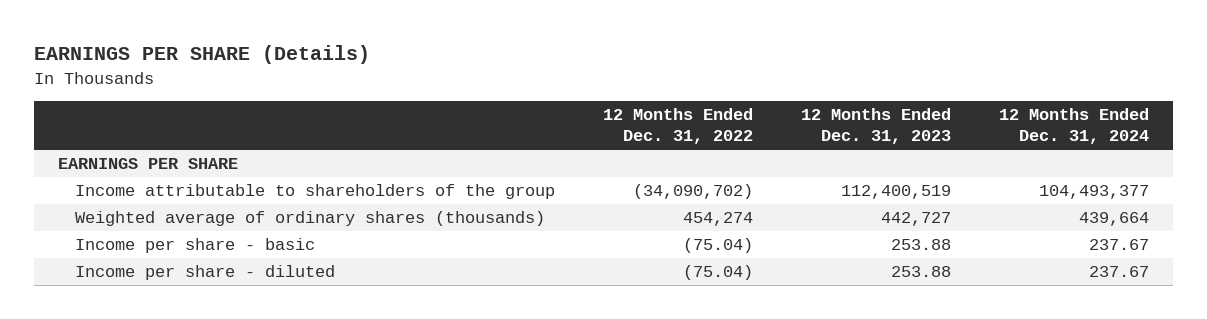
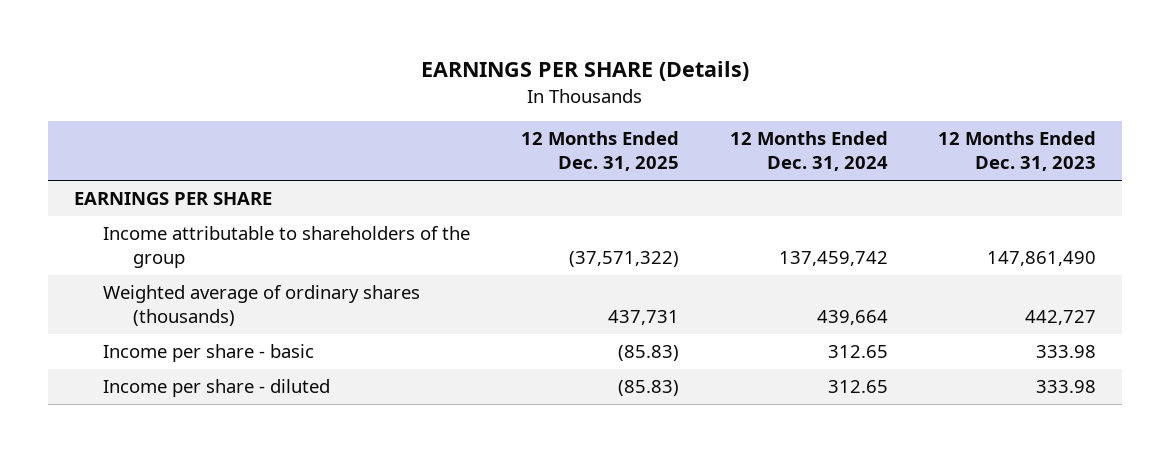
[603,108,754,145] 12 Months Ended Dec. 31, 2022 -> none
none -> [521,131,680,172] 12 Months Ended Dec. 31, 2025
[841,185,952,200] 112,400,519 -> [987,251,1097,267] 147,861,490
[1039,185,1150,200] 104,493,377 -> [778,251,888,267] 137,459,742
[891,239,952,251] 253.88 -> [1036,345,1097,359] 333.98
[1089,239,1150,251] 237.67 -> [827,345,888,359] 312.65
[891,266,952,278] 253.88 -> [1036,380,1097,394] 333.98
[1089,266,1150,278] 237.67 -> [827,380,888,394] 312.65

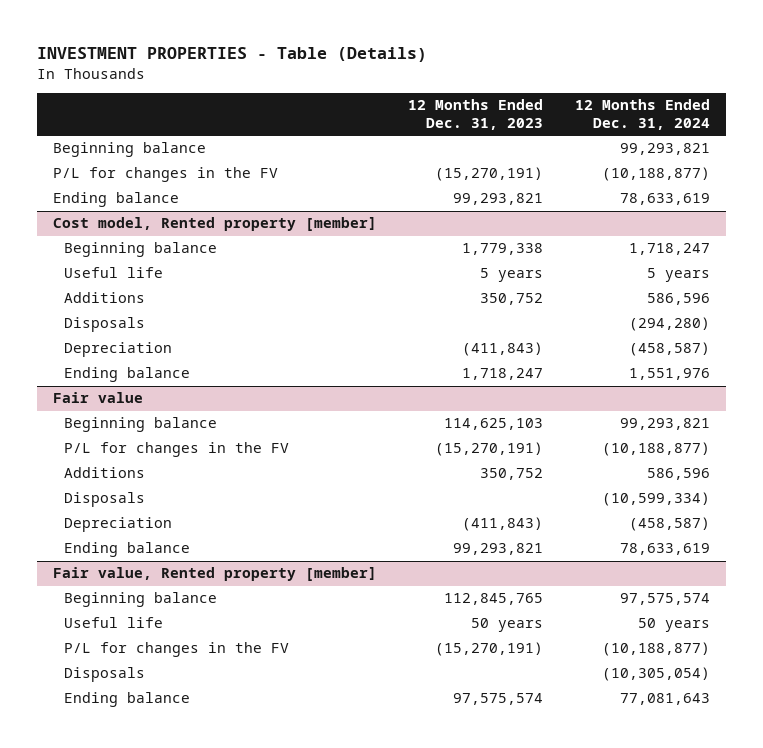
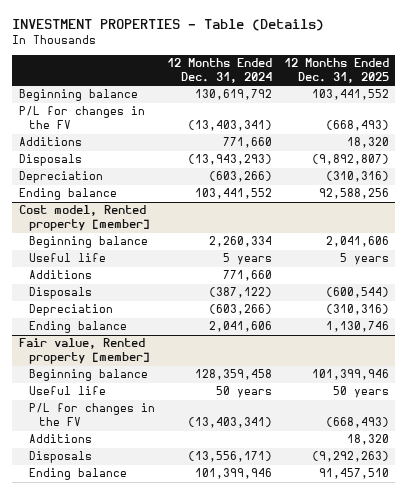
[408,99,544,131] 12 Months Ended Dec. 31, 2023 -> none
none -> [284,58,390,84] 12 Months Ended Dec. 31, 2025
[620,143,711,156] 99,293,821 -> [195,89,273,101] 130,619,792
[602,167,711,182] (10,188,877) -> [188,120,273,132] (13,403,341)
none -> [18,137,82,147] Additions
none -> [18,154,82,167] Disposals
none -> [18,171,103,184] Depreciation
[620,193,711,206] 78,633,619 -> [195,188,273,200] 103,441,552
[629,243,711,256] 1,718,247 -> [209,236,273,248] 2,260,334
[52,392,143,404] Fair value -> none
[64,417,218,433] Beginning balance -> none
[64,442,290,458] P/L for changes in the FV -> none
[64,467,146,479] Additions -> none
[64,492,146,508] Disposals -> none
[64,517,173,533] Depreciation -> none
[64,542,191,558] Ending balance -> none
[647,293,711,306] 586,596 -> [223,270,273,282] 771,660
[629,317,711,332] (294,280) -> [209,287,273,299] (387,122)
[629,342,711,357] (458,587) -> [209,304,273,316] (603,266)
[629,368,711,381] 1,551,976 -> [209,321,273,333] 2,041,606
[620,593,711,606] 97,575,574 -> [195,369,273,381] 128,359,458
[602,642,711,657] (10,188,877) -> [188,417,273,429] (13,403,341)
none -> [28,434,92,444] Additions
[602,667,711,682] (10,305,054) -> [188,451,273,463] (13,556,171)
[620,693,711,706] 77,081,643 -> [195,468,273,480] 101,399,946

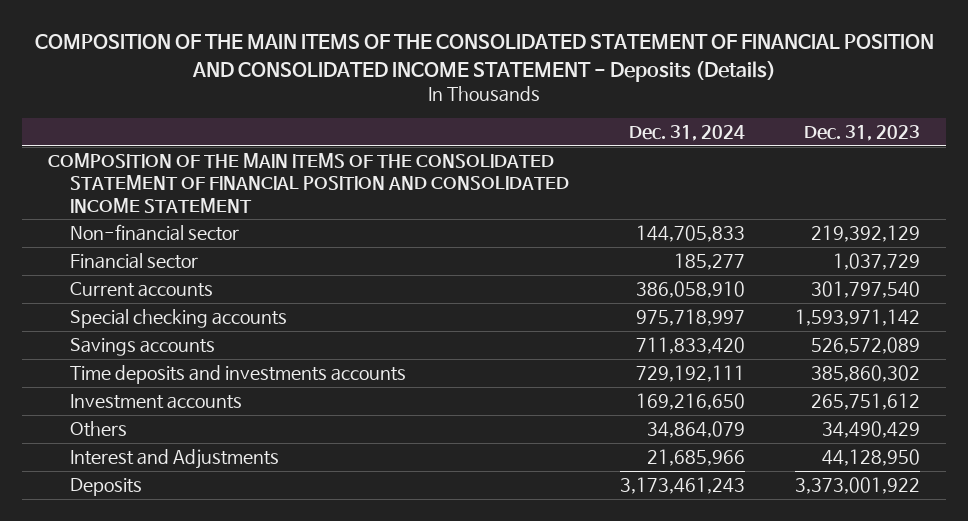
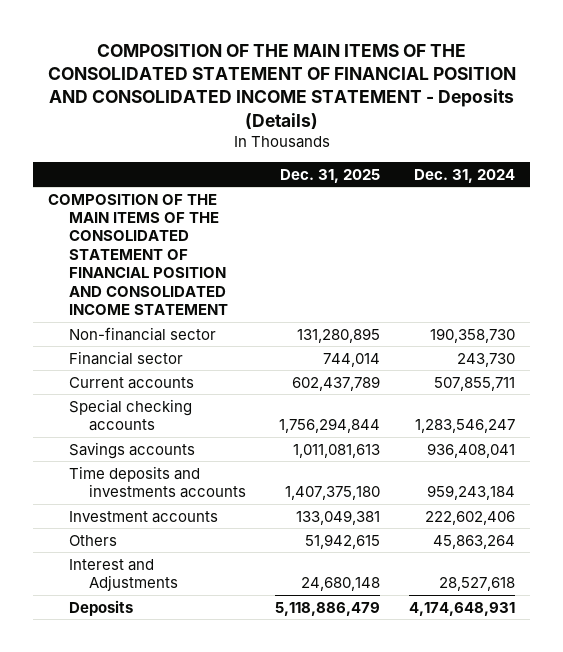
[804,124,921,141] Dec. 31, 2023 -> none
none -> [280,168,381,183] Dec. 31, 2025
[635,225,745,243] 144,705,833 -> [430,327,516,343] 190,358,730
[673,253,745,271] 185,277 -> [457,352,516,367] 243,730
[635,281,745,299] 386,058,910 -> [434,376,516,391] 507,855,711
[635,309,745,327] 975,718,997 -> [415,419,516,434] 1,283,546,247
[635,337,745,355] 711,833,420 -> [427,442,516,458] 936,408,041
[635,365,745,383] 729,192,111 -> [427,485,516,501] 959,243,184
[635,393,745,411] 169,216,650 -> [425,510,516,525] 222,602,406
[646,421,745,439] 34,864,079 -> [433,534,516,549] 45,863,264
[646,449,745,467] 21,685,966 -> [439,577,516,592] 28,527,618
[619,477,745,495] 3,173,461,243 -> [409,601,516,616] 4,174,648,931

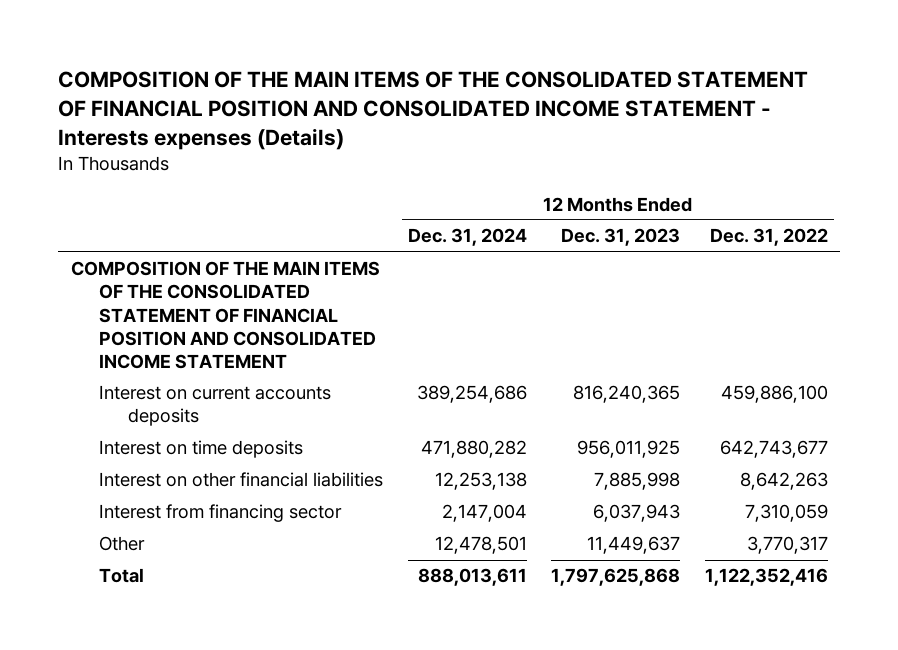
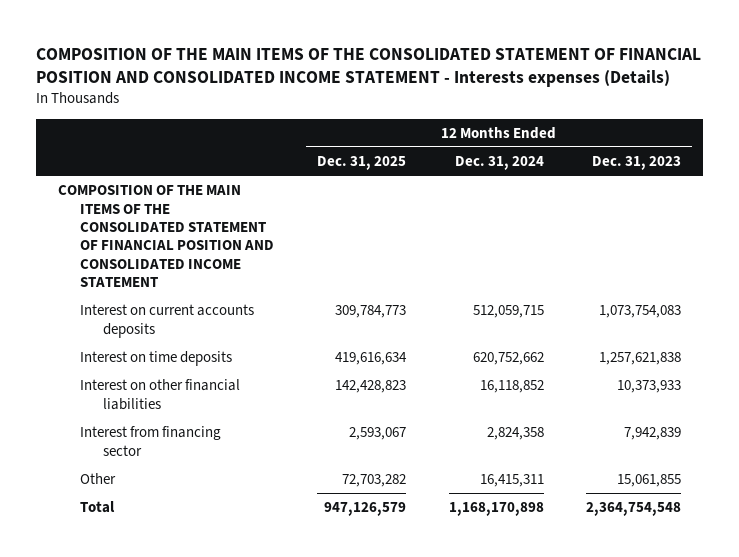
[709,228,828,247] Dec. 31, 2022 -> none
none -> [317,156,407,171] Dec. 31, 2025
[416,385,527,404] 389,254,686 -> [472,305,544,319] 512,059,715
[573,385,681,404] 816,240,365 -> [599,305,682,319] 1,073,754,083
[420,440,527,459] 471,880,282 -> [472,352,544,366] 620,752,662
[577,440,681,459] 956,011,925 -> [599,352,682,366] 1,257,621,838
[434,472,527,491] 12,253,138 -> [479,380,544,394] 16,118,852
[594,472,681,491] 7,885,998 -> [617,380,682,394] 10,373,933
[441,504,527,523] 2,147,004 -> [486,427,544,441] 2,824,358
[593,504,681,523] 6,037,943 -> [624,427,682,441] 7,942,839
[434,536,527,555] 12,478,501 -> [479,474,544,488] 16,415,311
[587,536,681,555] 11,449,637 -> [617,474,682,488] 15,061,855
[417,568,527,587] 888,013,611 -> [448,502,544,517] 1,168,170,898
[551,568,681,587] 1,797,625,868 -> [586,502,682,517] 2,364,754,548

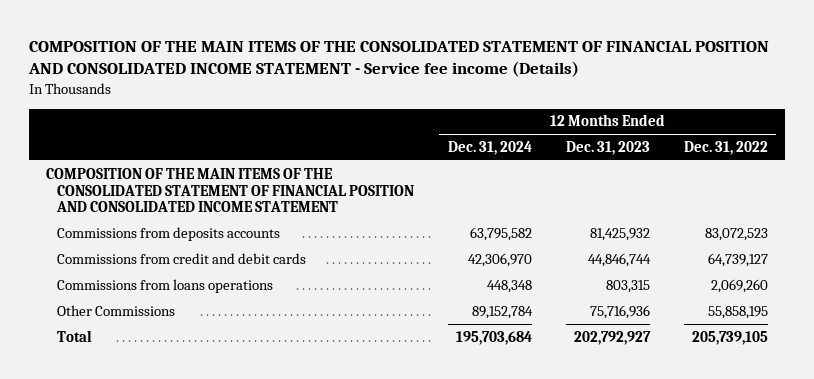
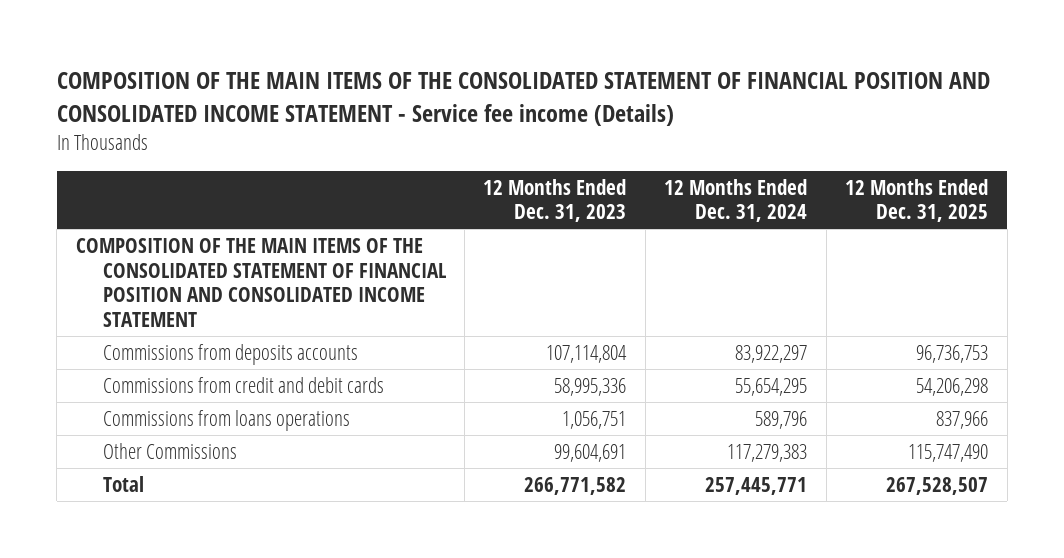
[683,140,768,155] Dec. 31, 2022 -> none
none -> [845,178,989,223] 12 Months Ended Dec. 31, 2025
[469,226,532,241] 63,795,582 -> [735,344,808,363] 83,922,297
[589,227,650,241] 81,425,932 -> [546,344,628,363] 107,114,804
[467,252,532,267] 42,306,970 -> [735,377,808,396] 55,654,295
[587,252,651,267] 44,846,744 -> [554,377,627,396] 58,995,336
[486,279,532,293] 448,348 -> [755,410,808,429] 589,796
[605,279,650,293] 803,315 -> [562,410,627,429] 1,056,751
[471,305,533,319] 89,152,784 -> [727,443,808,462] 117,279,383
[589,304,650,319] 75,716,936 -> [554,443,627,462] 99,604,691
[455,330,532,345] 195,703,684 -> [705,476,808,495] 257,445,771
[573,330,651,345] 202,792,927 -> [524,476,627,495] 266,771,582

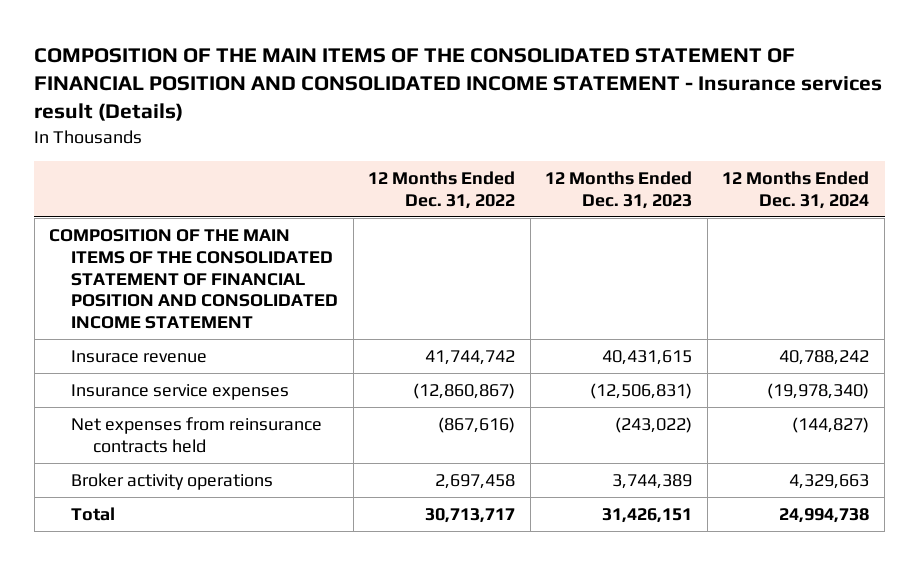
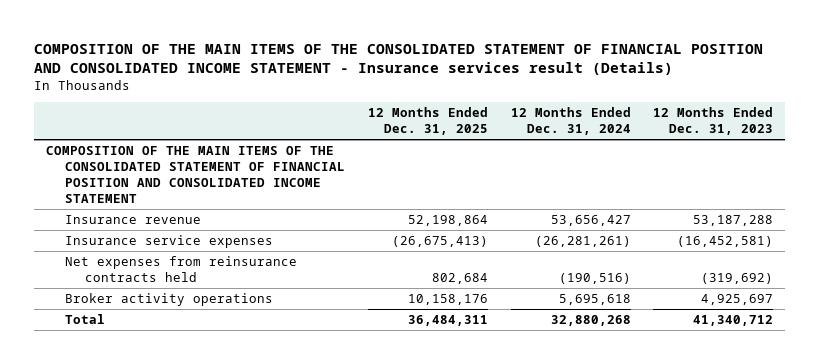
[368,170,516,209] 12 Months Ended Dec. 31, 2022 -> none
none -> [367,107,488,136] 12 Months Ended Dec. 31, 2025
[70,349,207,363] Insurace revenue -> [65,215,202,225] Insurance revenue
[602,349,693,365] 40,431,615 -> [693,215,774,227] 53,187,288
[779,349,870,365] 40,788,242 -> [550,215,631,227] 53,656,427
[590,382,693,399] (12,506,831) -> [677,236,774,248] (16,452,581)
[767,382,870,399] (19,978,340) -> [534,236,631,248] (26,281,261)
[615,416,693,433] (243,022) -> [701,272,774,284] (319,692)
[792,416,870,433] (144,827) -> [558,272,631,284] (190,516)
[612,473,693,489] 3,744,389 -> [701,294,774,306] 4,925,697
[789,473,870,489] 4,329,663 -> [558,294,631,306] 5,695,618
[602,507,693,523] 31,426,151 -> [693,315,774,327] 41,340,712
[779,507,870,523] 24,994,738 -> [550,315,631,327] 32,880,268

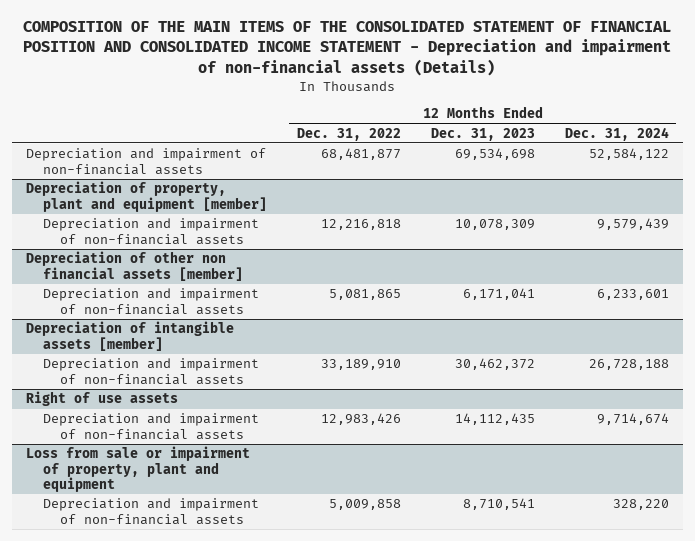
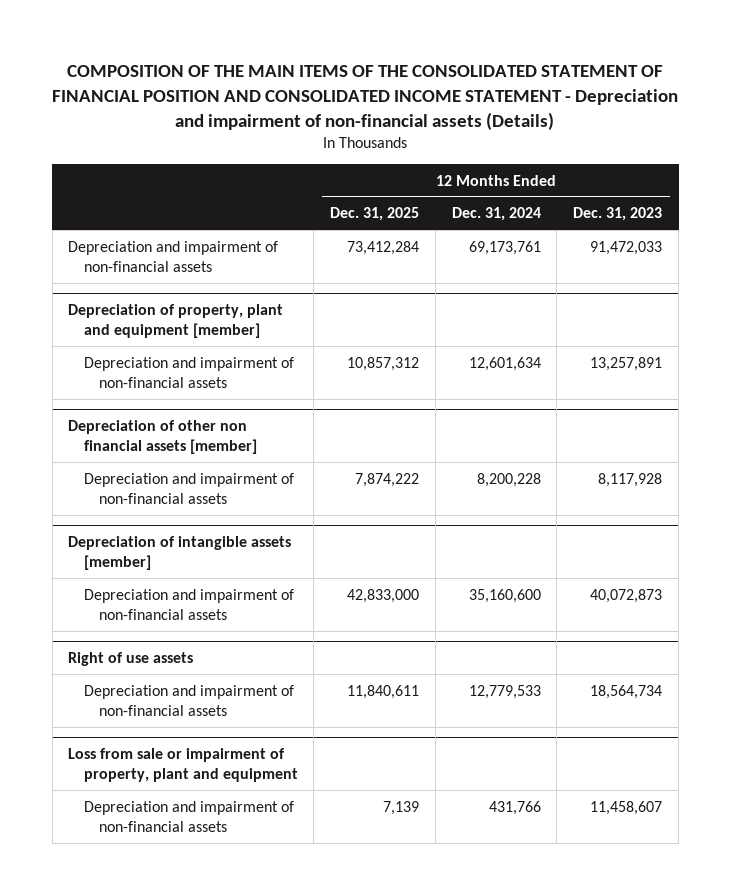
[296,127,401,141] Dec. 31, 2022 -> none
none -> [330,207,420,222] Dec. 31, 2025
[454,148,535,161] 69,534,698 -> [590,240,663,255] 91,472,033
[588,148,669,161] 52,584,122 -> [468,240,541,255] 69,173,761
[454,219,535,231] 10,078,309 -> [590,356,663,371] 13,257,891
[596,218,669,231] 9,579,439 -> [468,356,541,371] 12,601,634
[462,288,535,301] 6,171,041 -> [598,472,663,487] 8,117,928
[596,289,669,301] 6,233,601 -> [476,472,541,487] 8,200,228
[454,358,535,371] 30,462,372 -> [590,588,663,603] 40,072,873
[588,359,669,371] 26,728,188 -> [468,588,541,603] 35,160,600
[454,413,535,426] 14,112,435 -> [590,684,663,699] 18,564,734
[596,413,669,426] 9,714,674 -> [468,684,541,699] 12,779,533
[462,498,535,511] 8,710,541 -> [590,800,663,815] 11,458,607
[612,499,669,511] 328,220 -> [488,800,541,815] 431,766

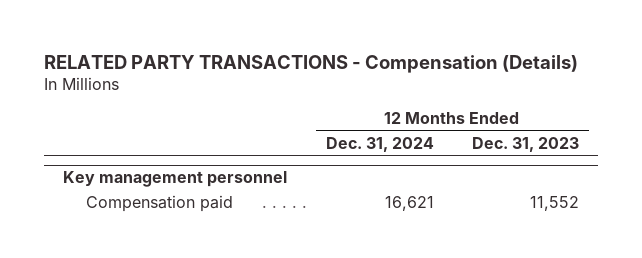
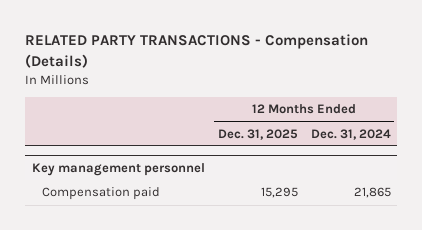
[472,136,580,152] Dec. 31, 2023 -> none
none -> [217,128,298,140] Dec. 31, 2025
[384,196,434,212] 16,621 -> [353,187,391,199] 21,865

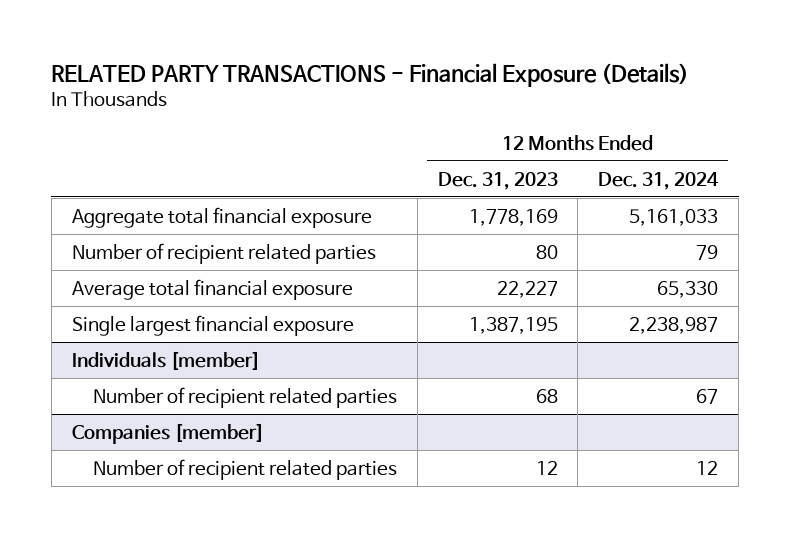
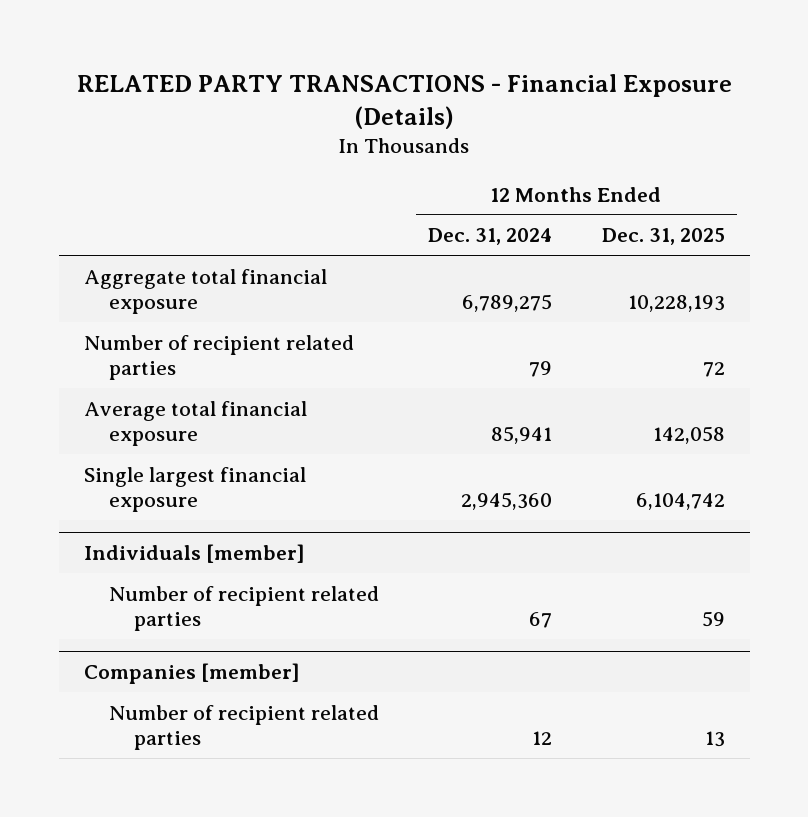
[437,171,558,190] Dec. 31, 2023 -> none
none -> [601,228,725,246] Dec. 31, 2025
[629,208,719,226] 5,161,033 -> [462,294,553,313] 6,789,275
[657,280,719,298] 65,330 -> [491,426,553,445] 85,941
[629,316,719,334] 2,238,987 -> [461,492,553,511] 2,945,360

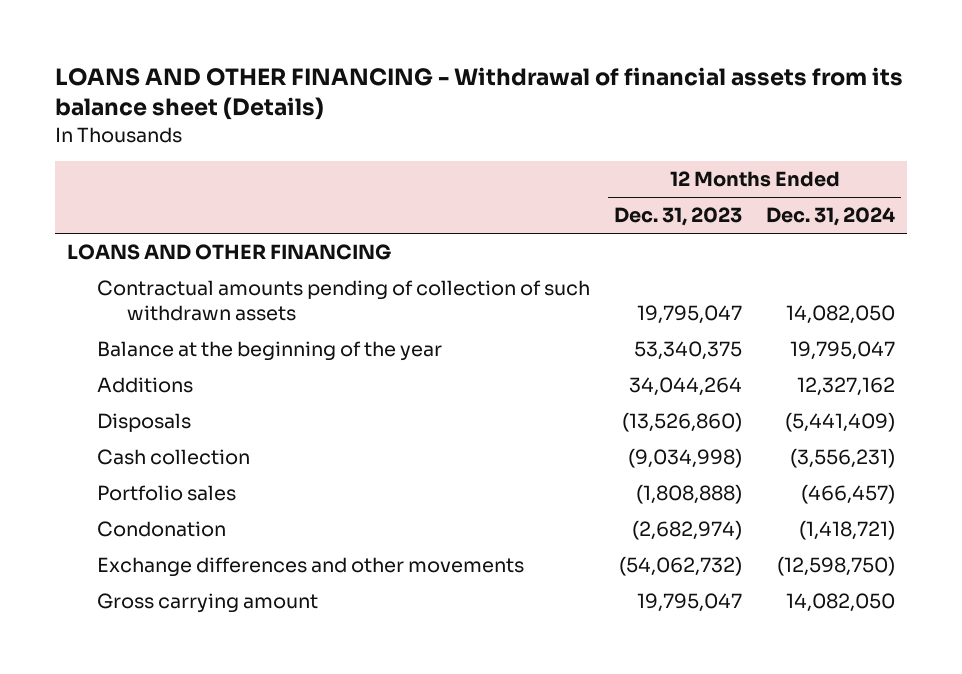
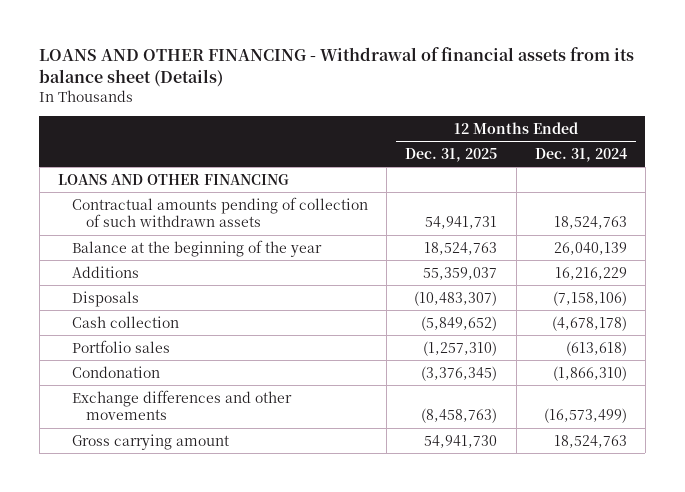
[613,207,742,227] Dec. 31, 2023 -> none
none -> [405,147,498,162] Dec. 31, 2025
[786,305,896,325] 14,082,050 -> [553,216,627,230] 18,524,763
[790,341,896,361] 19,795,047 -> [553,241,627,255] 26,040,139
[797,377,896,397] 12,327,162 -> [554,266,627,280] 16,216,229
[785,412,896,433] (5,441,409) -> [552,290,627,306] (7,158,106)
[790,448,896,469] (3,556,231) -> [551,315,627,331] (4,678,178)
[801,484,896,505] (466,457) -> [565,340,627,356] (613,618)
[799,520,896,541] (1,418,721) -> [552,365,627,381] (1,866,310)
[777,556,896,577] (12,598,750) -> [543,408,627,424] (16,573,499)
[786,593,896,613] 14,082,050 -> [553,434,627,448] 18,524,763

